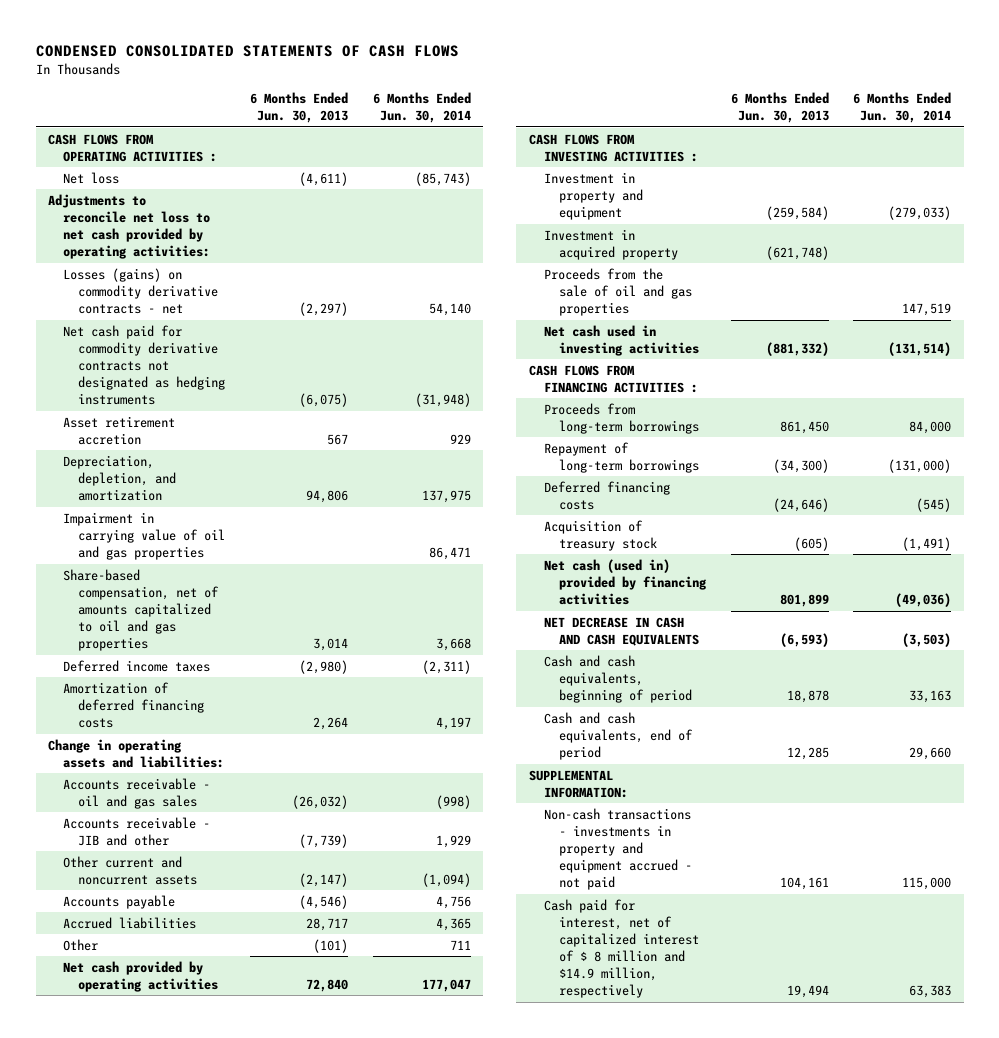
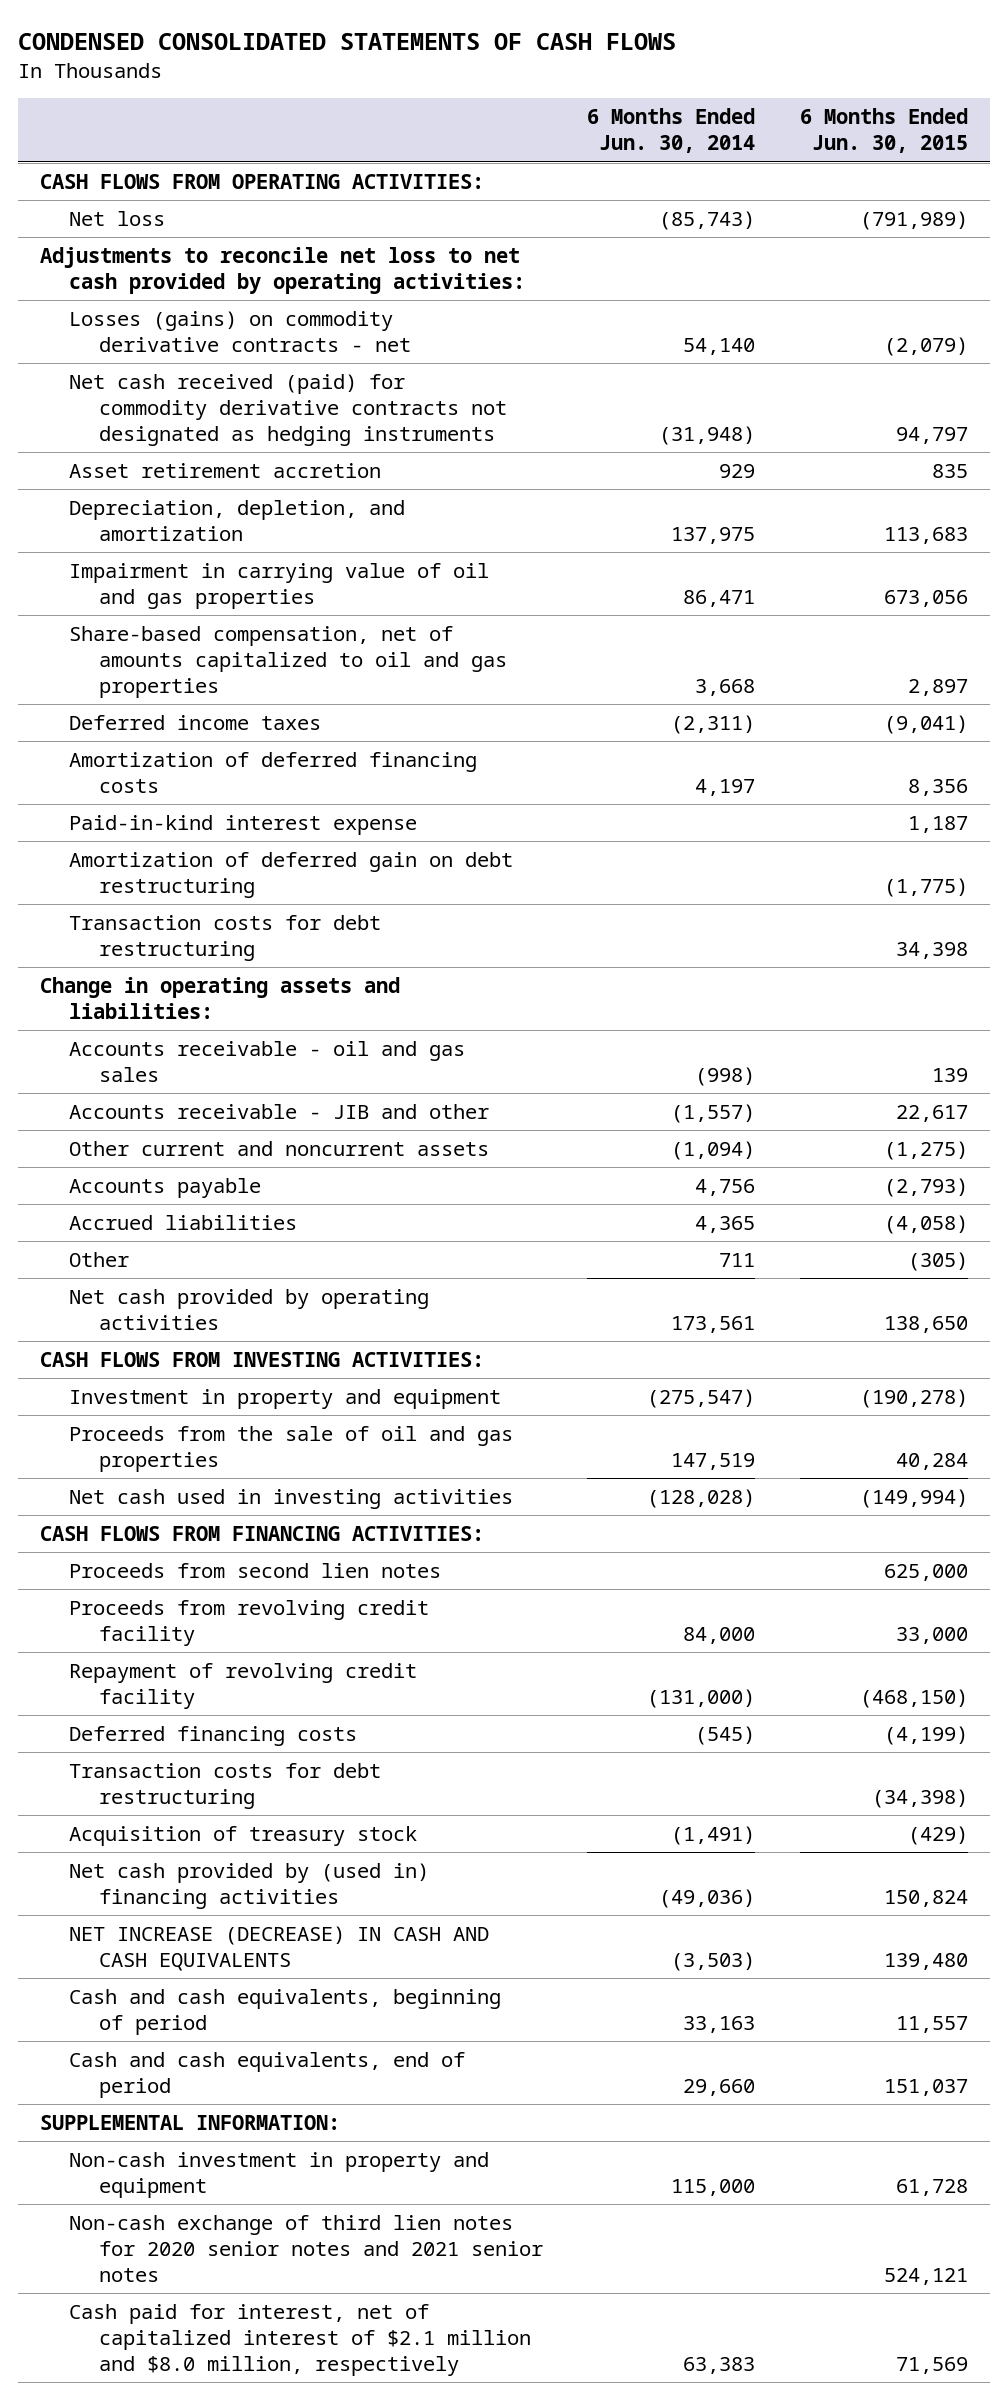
[250,92,349,124] 6 Months Ended Jun. 30, 2013 -> none
none -> [799,108,968,154] 6 Months Ended Jun. 30, 2015
[48,133,218,162] CASH FLOWS FROM OPERATING ACTIVITIES : -> [39,174,484,190] CASH FLOWS FROM OPERATING ACTIVITIES:
[63,324,226,406] Net cash paid for commodity derivative contracts not designated as hedging instruments -> [69,374,508,447] Net cash received (paid) for commodity derivative contracts not designated as hedging instruments
none -> [69,815,418,836] Paid-in-kind interest expense
none -> [69,852,514,899] Amortization of deferred gain on debt restructuring
none -> [69,915,382,962] Transaction costs for debt restructuring
[435,834,471,848] 1,929 -> [671,1104,756,1124] (1,557)
[543,228,678,260] Investment in acquired property -> none
[421,978,471,992] 177,047 -> [671,1316,756,1334] 173,561
[528,133,698,162] CASH FLOWS FROM INVESTING ACTIVITIES : -> [39,1352,484,1368] CASH FLOWS FROM INVESTING ACTIVITIES:
[888,206,952,221] (279,033) -> [647,1389,756,1409] (275,547)
[543,402,699,434] Proceeds from long-term borrowings -> none
[888,341,952,356] (131,514) -> [647,1489,756,1509] (128,028)
[528,364,698,393] CASH FLOWS FROM FINANCING ACTIVITIES : -> [39,1526,484,1542] CASH FLOWS FROM FINANCING ACTIVITIES:
none -> [69,1563,442,1579] Proceeds from second lien notes
none -> [69,1600,430,1647] Proceeds from revolving credit facility
[543,441,699,473] Repayment of long-term borrowings -> [69,1663,418,1710] Repayment of revolving credit facility
none -> [69,1763,382,1810] Transaction costs for debt restructuring
[543,558,707,606] Net cash (used in) provided by financing activities -> [69,1863,430,1910] Net cash provided by (used in) financing activities
[543,616,699,646] NET DECREASE IN CASH AND CASH EQUIVALENTS -> [69,1926,490,1972] NET INCREASE (DECREASE) IN CASH AND CASH EQUIVALENTS
[543,807,692,891] Non-cash transactions - investments in property and equipment accrued - not paid -> [69,2152,490,2199] Non-cash investment in property and equipment
none -> [69,2215,544,2283] Non-cash exchange of third lien notes for 2020 senior notes and 2021 senior notes
[543,898,699,999] Cash paid for interest, net of capitalized interest of $ 8 million and $14.9 million, respectively -> [69,2304,532,2377] Cash paid for interest, net of capitalized interest of $2.1 million and $8.0 million, respectively

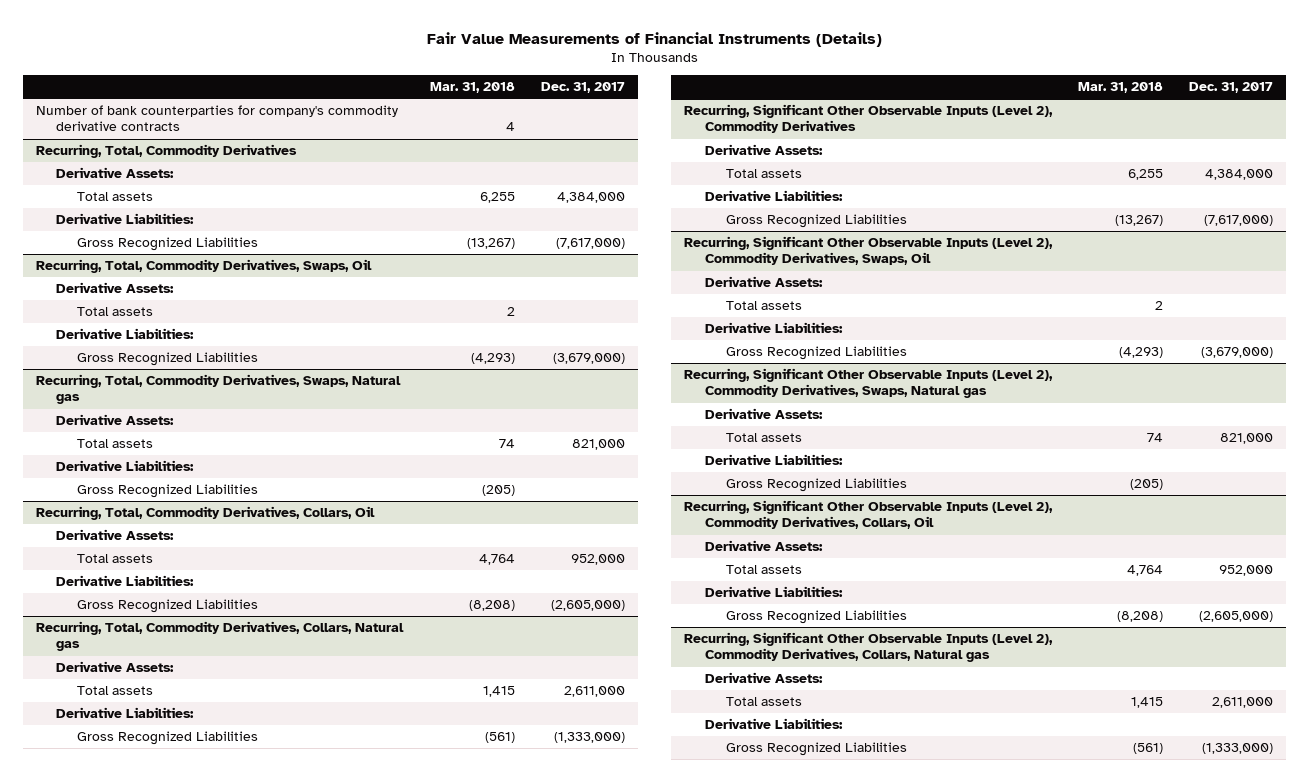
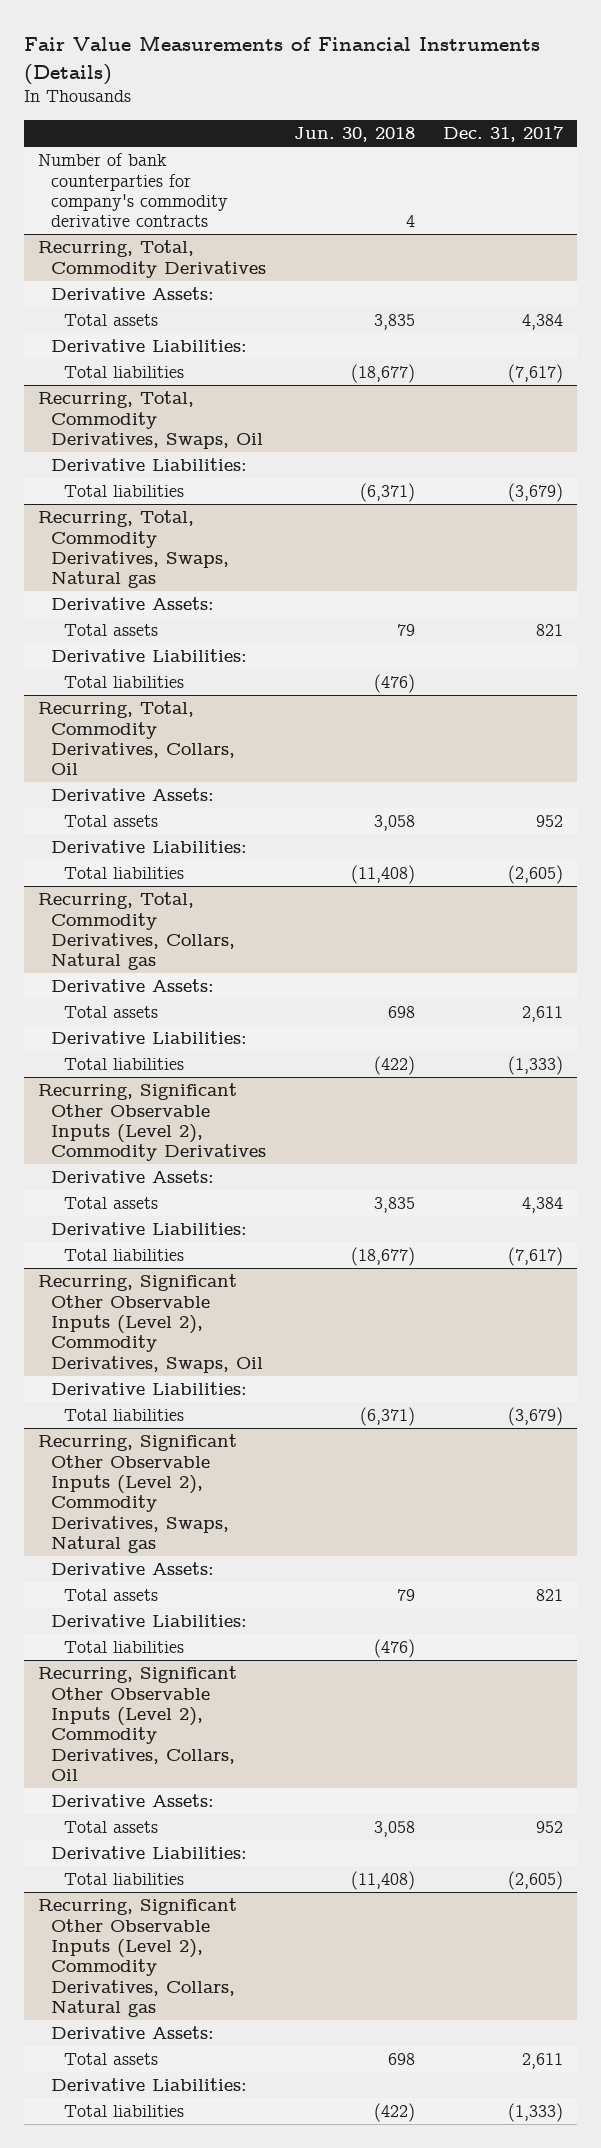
[429,82,515,94] Mar. 31, 2018 -> none
none -> [294,127,416,143] Jun. 30, 2018
[556,192,625,204] 4,384,000 -> [522,314,564,331] 4,384
[77,237,259,252] Gross Recognized Liabilities -> [64,366,185,379] Total liabilities
[555,238,625,250] (7,617,000) -> [508,364,564,384] (7,617)
[56,282,175,294] Derivative Assets: -> none
[77,307,154,317] Total assets -> none
[77,352,259,367] Gross Recognized Liabilities -> [64,485,185,498] Total liabilities
[552,353,625,365] (3,679,000) -> [508,483,564,503] (3,679)
[571,439,625,451] 821,000 -> [536,624,564,637] 821
[77,484,259,499] Gross Recognized Liabilities -> [64,676,185,689] Total liabilities
[570,554,625,566] 952,000 -> [536,815,564,828] 952
[77,599,259,614] Gross Recognized Liabilities -> [64,867,185,880] Total liabilities
[550,600,625,612] (2,605,000) -> [508,865,564,885] (2,605)
[563,686,625,698] 2,611,000 -> [522,1006,564,1023] 2,611
[77,731,259,746] Gross Recognized Liabilities -> [64,1058,185,1071] Total liabilities
[553,732,625,744] (1,333,000) -> [508,1056,564,1076] (1,333)
[1205,169,1274,181] 4,384,000 -> [522,1197,564,1214] 4,384
[725,214,907,229] Gross Recognized Liabilities -> [64,1249,185,1262] Total liabilities
[1204,215,1274,227] (7,617,000) -> [508,1247,564,1267] (7,617)
[704,276,823,288] Derivative Assets: -> none
[725,301,802,311] Total assets -> none
[725,346,907,361] Gross Recognized Liabilities -> [64,1409,185,1422] Total liabilities
[1201,347,1274,359] (3,679,000) -> [508,1407,564,1427] (3,679)
[1220,433,1274,445] 821,000 -> [536,1589,564,1602] 821
[725,478,907,493] Gross Recognized Liabilities -> [64,1641,185,1654] Total liabilities
[1219,565,1274,577] 952,000 -> [536,1821,564,1834] 952
[725,610,907,625] Gross Recognized Liabilities -> [64,1873,185,1886] Total liabilities
[1199,611,1274,623] (2,605,000) -> [508,1871,564,1891] (2,605)
[1212,697,1274,709] 2,611,000 -> [522,2053,564,2070] 2,611
[725,742,907,757] Gross Recognized Liabilities -> [64,2105,185,2118] Total liabilities
[1202,743,1274,755] (1,333,000) -> [508,2103,564,2123] (1,333)

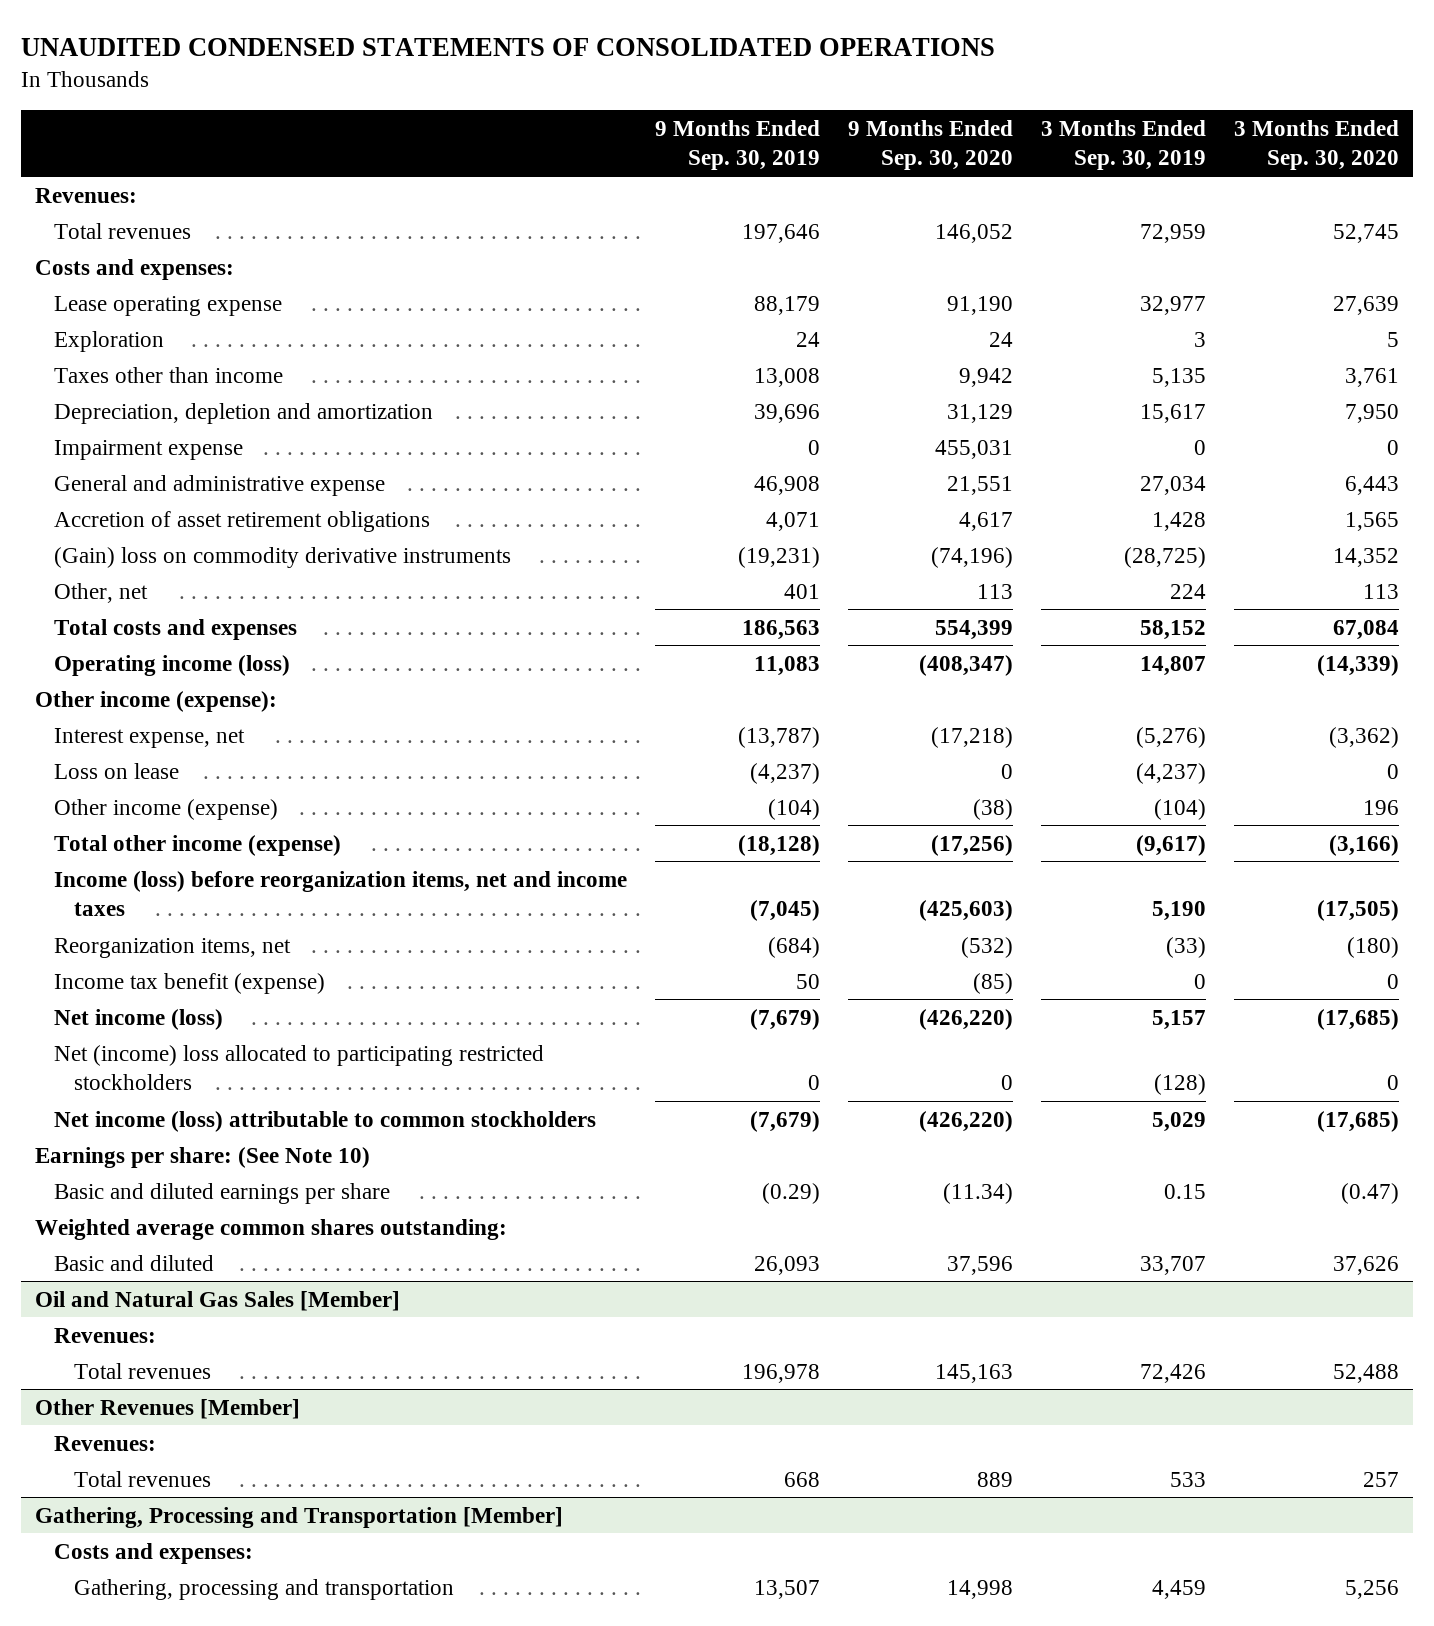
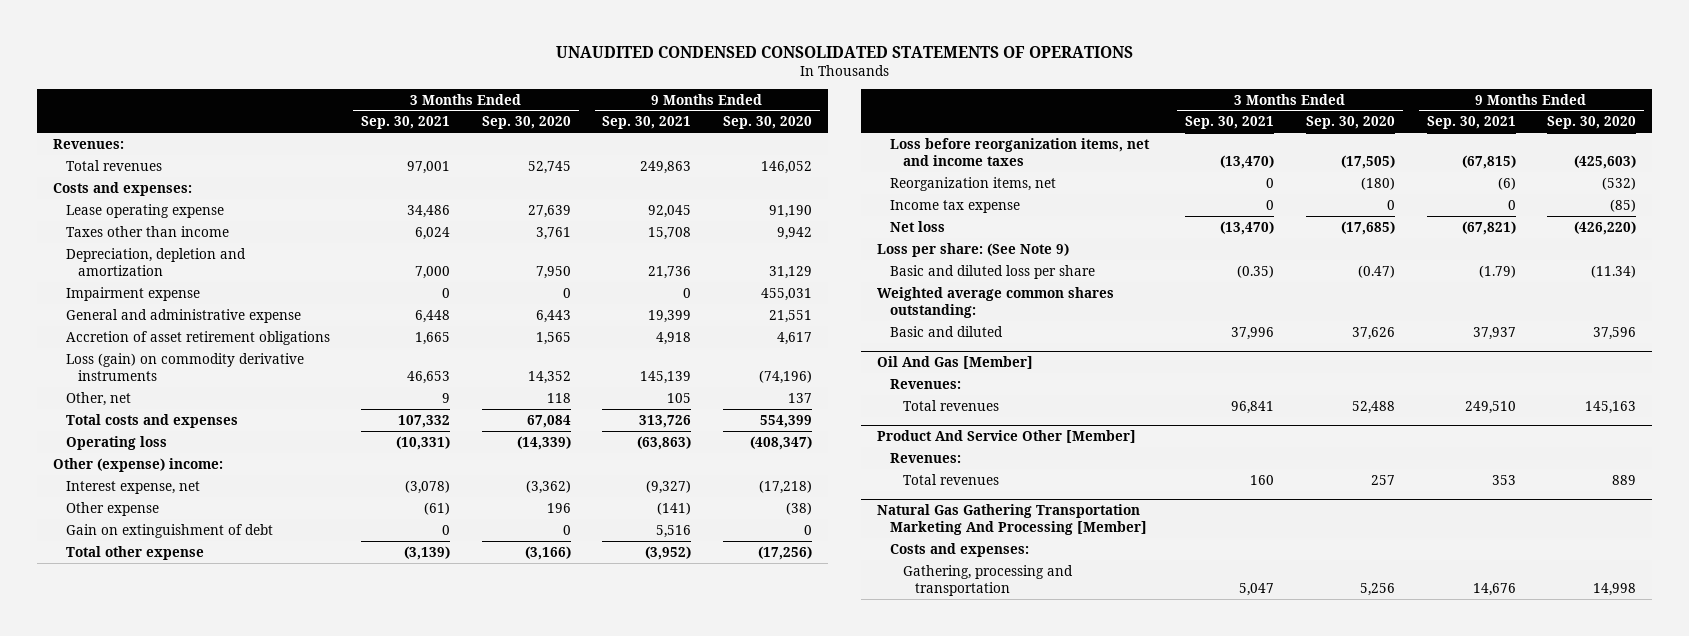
[20,38,995,57] UNAUDITED CONDENSED STATEMENTS OF CONSOLIDATED OPERATIONS -> [555,45,1133,58] UNAUDITED CONDENSED CONSOLIDATED STATEMENTS OF OPERATIONS
[655,119,821,171] 9 Months Ended Sep. 30, 2019 -> none
[1040,119,1206,171] 3 Months Ended Sep. 30, 2019 -> none
none -> [361,116,451,130] Sep. 30, 2021
none -> [602,116,692,130] Sep. 30, 2021
[54,330,165,352] Exploration -> none
[54,546,512,568] (Gain) loss on commodity derivative instruments -> [65,352,304,381] Loss (gain) on commodity derivative instruments
[977,583,1014,599] 113 -> [788,392,813,403] 137
[1362,583,1399,599] 113 -> [546,392,571,403] 118
[54,654,291,676] Operating income (loss) -> [65,435,167,450] Operating loss
[34,690,277,712] Other income (expense): -> [52,457,223,472] Other (expense) income:
[54,762,180,779] Loss on lease -> none
[54,798,279,820] Other income (expense) -> [65,501,159,516] Other expense
none -> [65,523,273,538] Gain on extinguishment of debt
[54,834,342,856] Total other income (expense) -> [65,545,204,560] Total other expense
[54,870,628,917] Income (loss) before reorganization items, net and income taxes -> [889,137,1150,166] Loss before reorganization items, net and income taxes
[54,1044,545,1091] Net (income) loss allocated to participating restricted stockholders -> none
[54,1110,597,1132] Net income (loss) attributable to common stockholders -> none
[54,972,326,994] Income tax benefit (expense) -> [889,199,1020,213] Income tax expense
[54,1008,224,1030] Net income (loss) -> [889,220,945,232] Net loss
[34,1146,370,1168] Earnings per share: (See Note 10) -> [876,242,1069,257] Loss per share: (See Note 9)
[54,1182,391,1204] Basic and diluted earnings per share -> [889,264,1095,279] Basic and diluted loss per share
[34,1290,400,1311] Oil and Natural Gas Sales [Member] -> [876,356,1033,370] Oil And Gas [Member]
[34,1398,300,1419] Other Revenues [Member] -> [876,430,1136,444] Product And Service Other [Member]
[34,1506,563,1528] Gathering, Processing and Transportation [Member] -> [876,504,1147,536] Natural Gas Gathering Transportation Marketing And Processing [Member]

